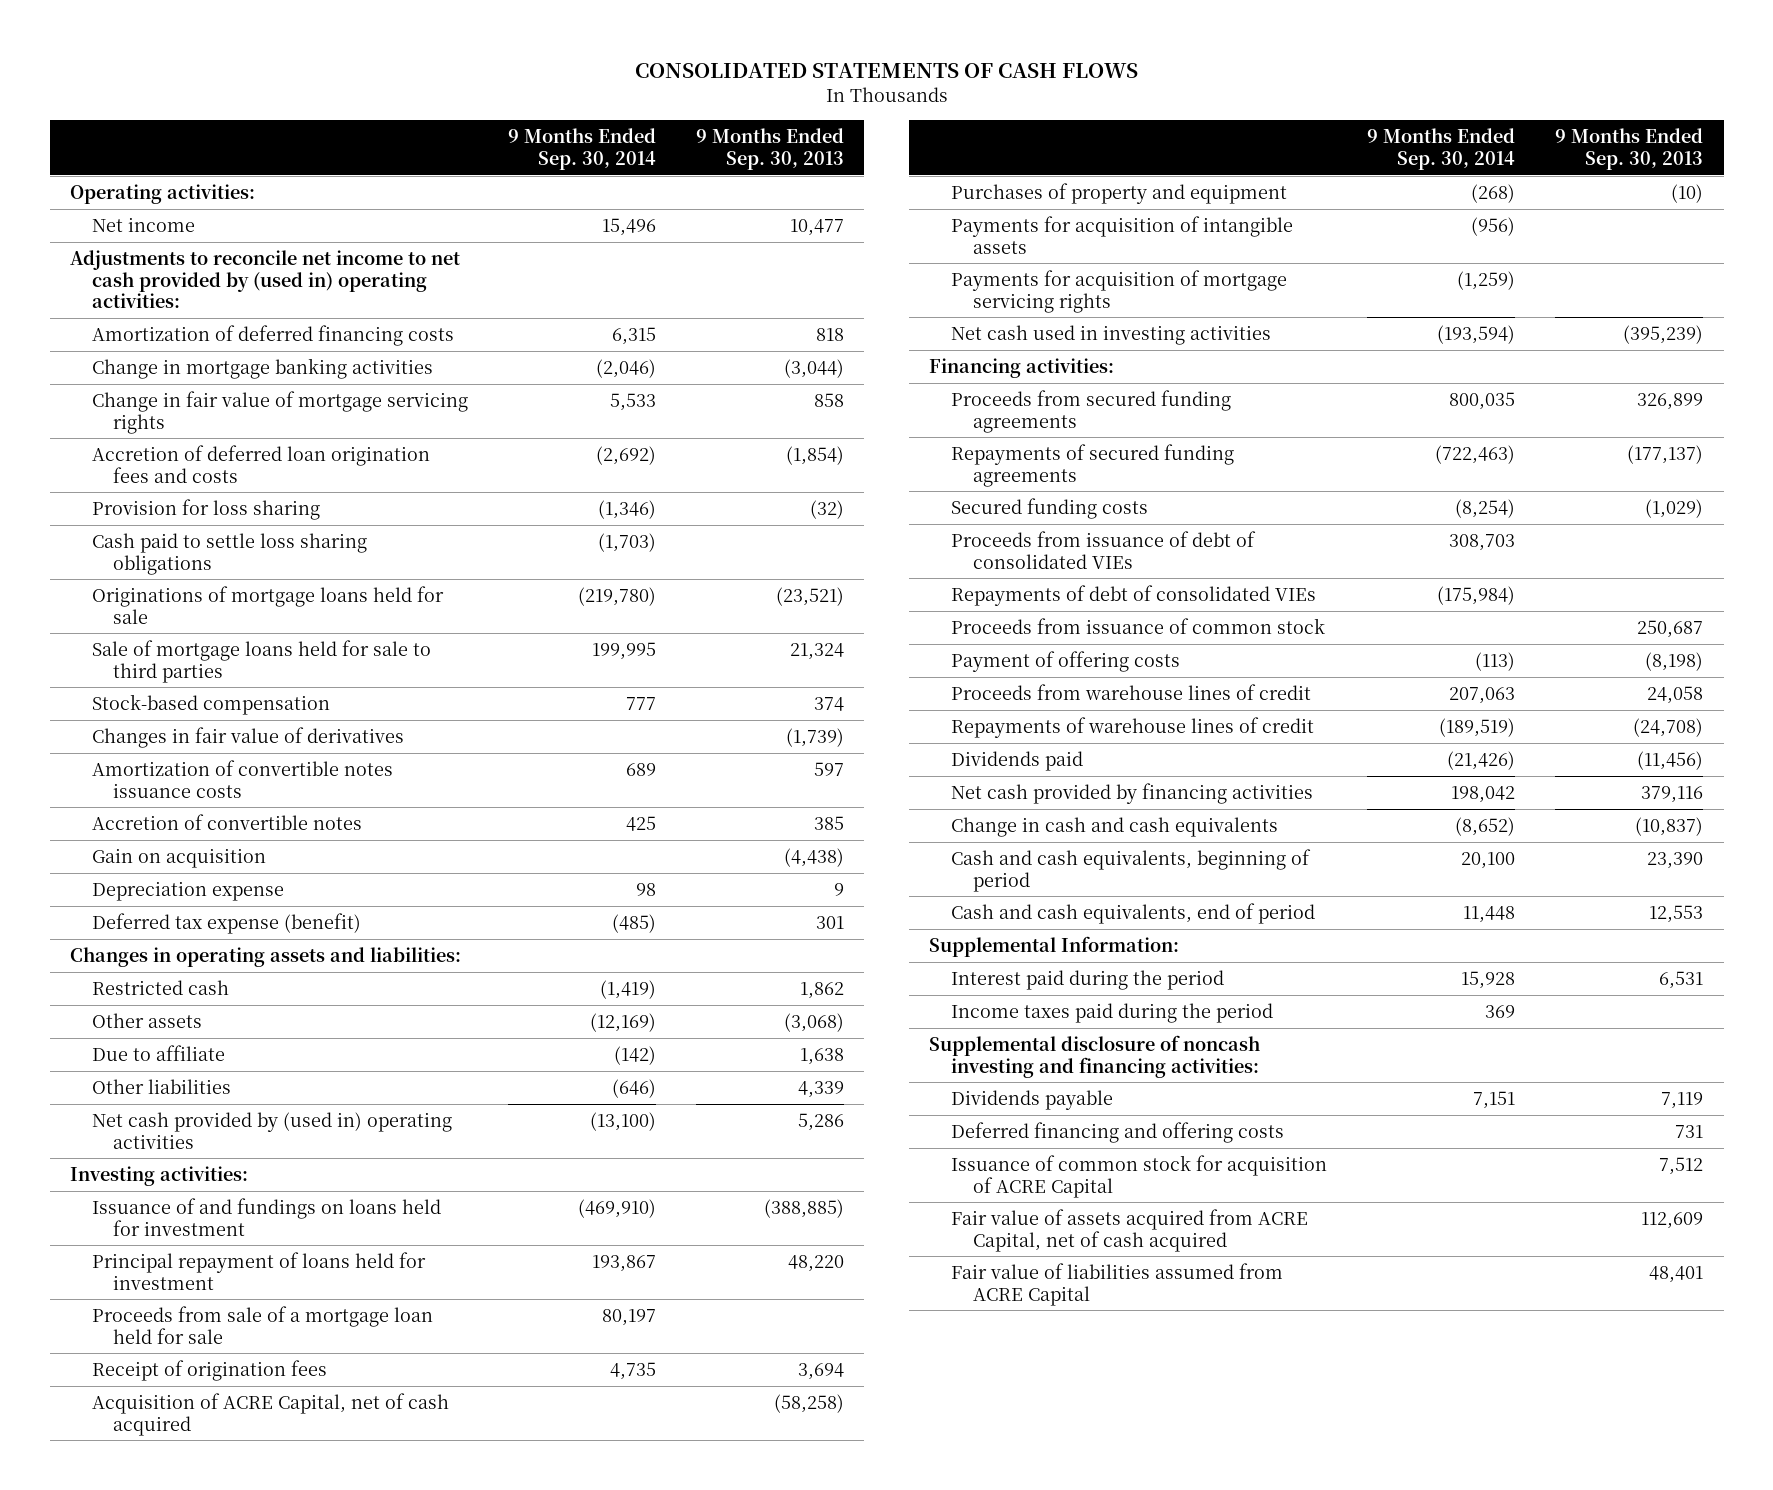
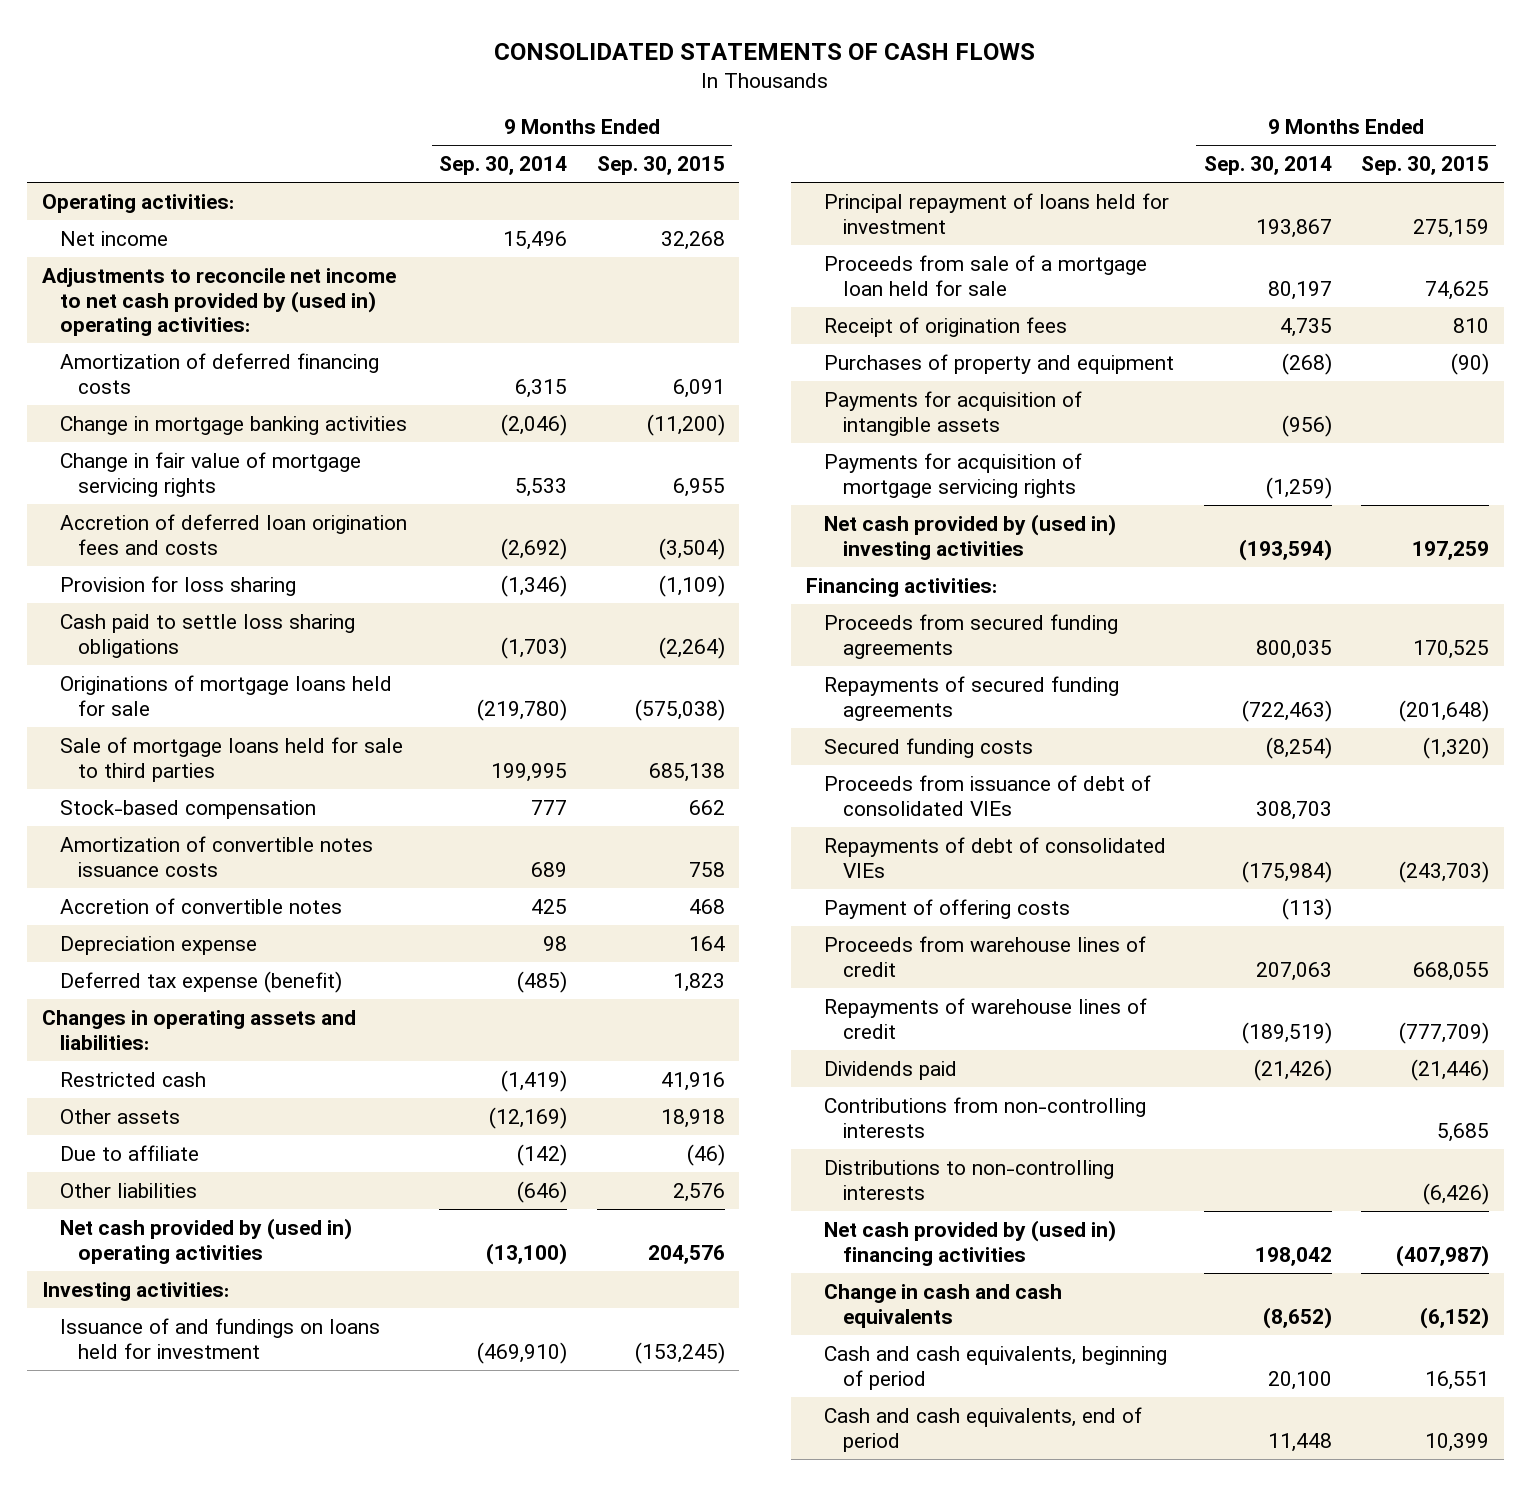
[696,128,845,170] 9 Months Ended Sep. 30, 2013 -> none
none -> [596,156,725,176] Sep. 30, 2015
[91,726,404,748] Changes in fair value of derivatives -> none
[91,847,266,868] Gain on acquisition -> none
[91,1392,449,1436] Acquisition of ACRE Capital, net of cash acquired -> none
[951,324,1272,345] Net cash used in investing activities -> [824,513,1117,560] Net cash provided by (used in) investing activities
[951,617,1326,634] Proceeds from issuance of common stock -> none
none -> [824,1096,1147,1138] Contributions from non-controlling interests
none -> [824,1159,1115,1200] Distributions to non-controlling interests
[951,782,1314,804] Net cash provided by financing activities -> [824,1219,1117,1266] Net cash provided by (used in) financing activities
[929,935,1180,957] Supplemental Information: -> none
[951,969,1225,990] Interest paid during the period -> none
[951,1002,1274,1023] Income taxes paid during the period -> none
[929,1034,1261,1078] Supplemental disclosure of noncash investing and financing activities: -> none
[951,1089,1114,1110] Dividends payable -> none
[951,1121,1285,1143] Deferred financing and offering costs -> none
[951,1154,1328,1198] Issuance of common stock for acquisition of ACRE Capital -> none
[951,1208,1309,1252] Fair value of assets acquired from ACRE Capital, net of cash acquired -> none
[951,1262,1284,1306] Fair value of liabilities assumed from ACRE Capital -> none

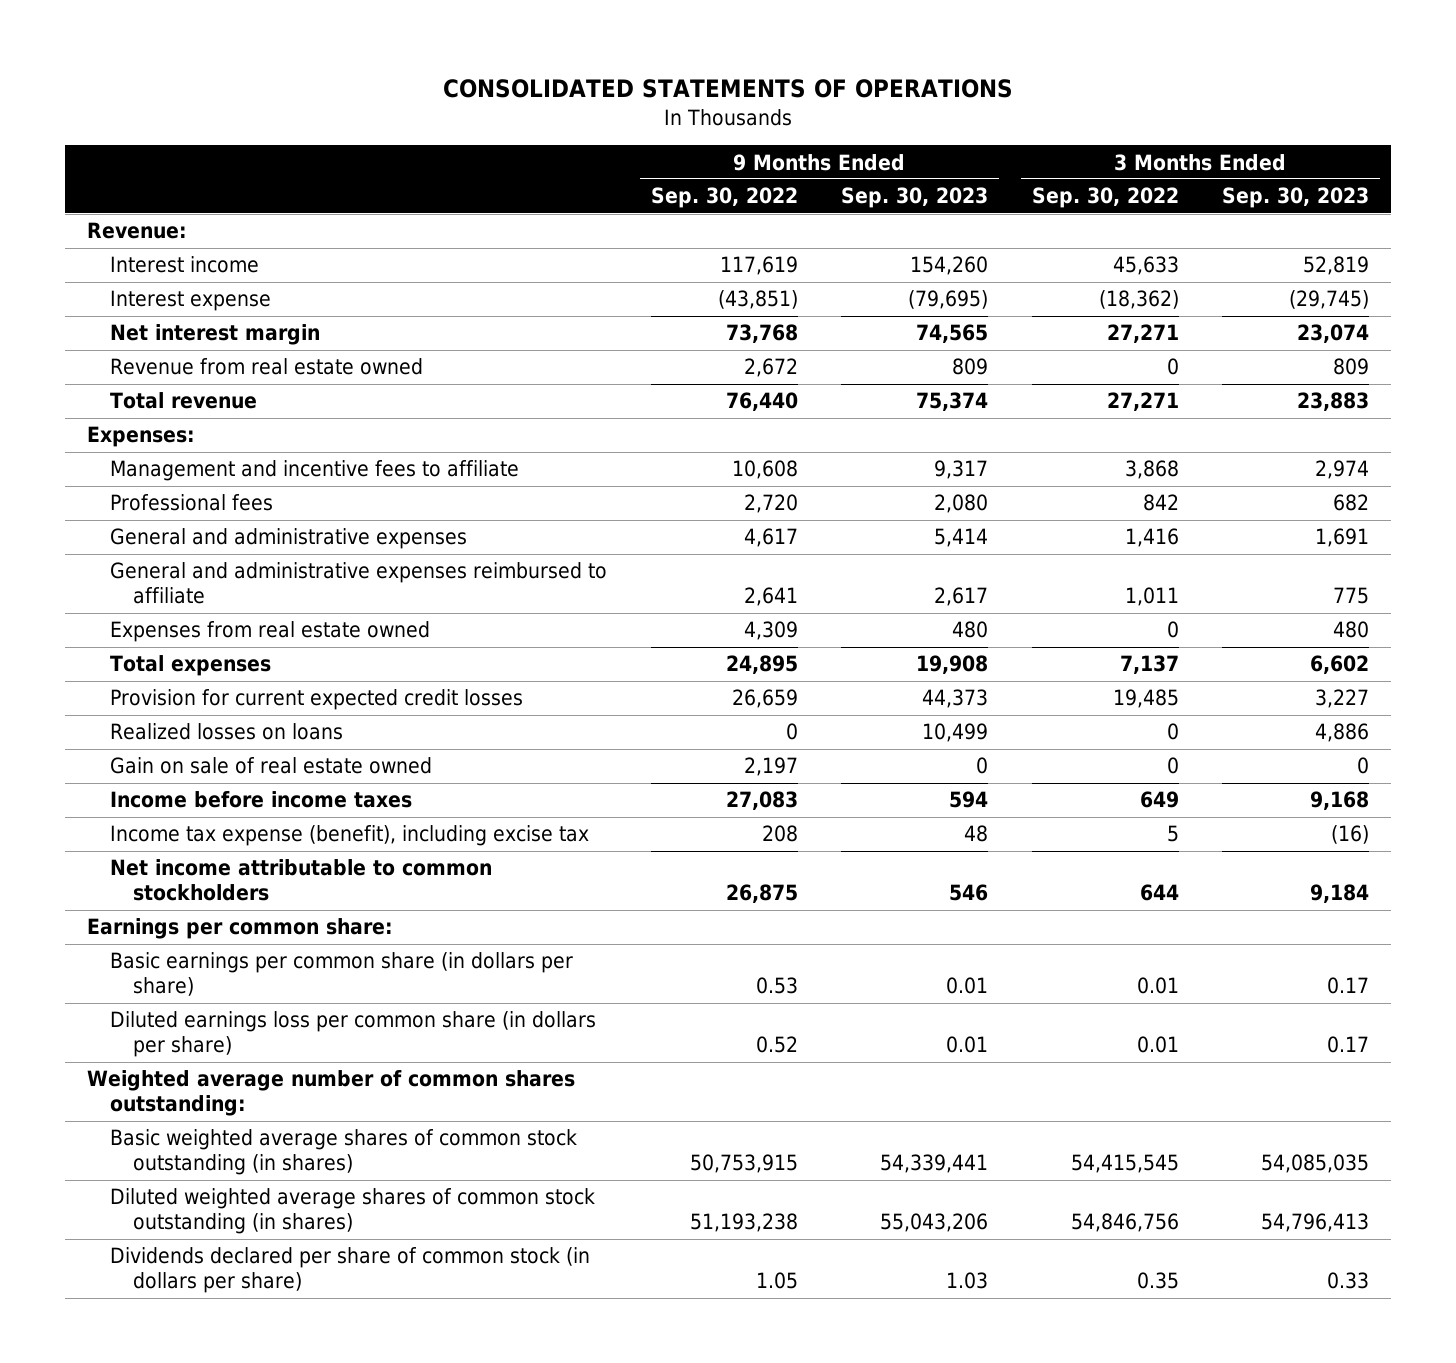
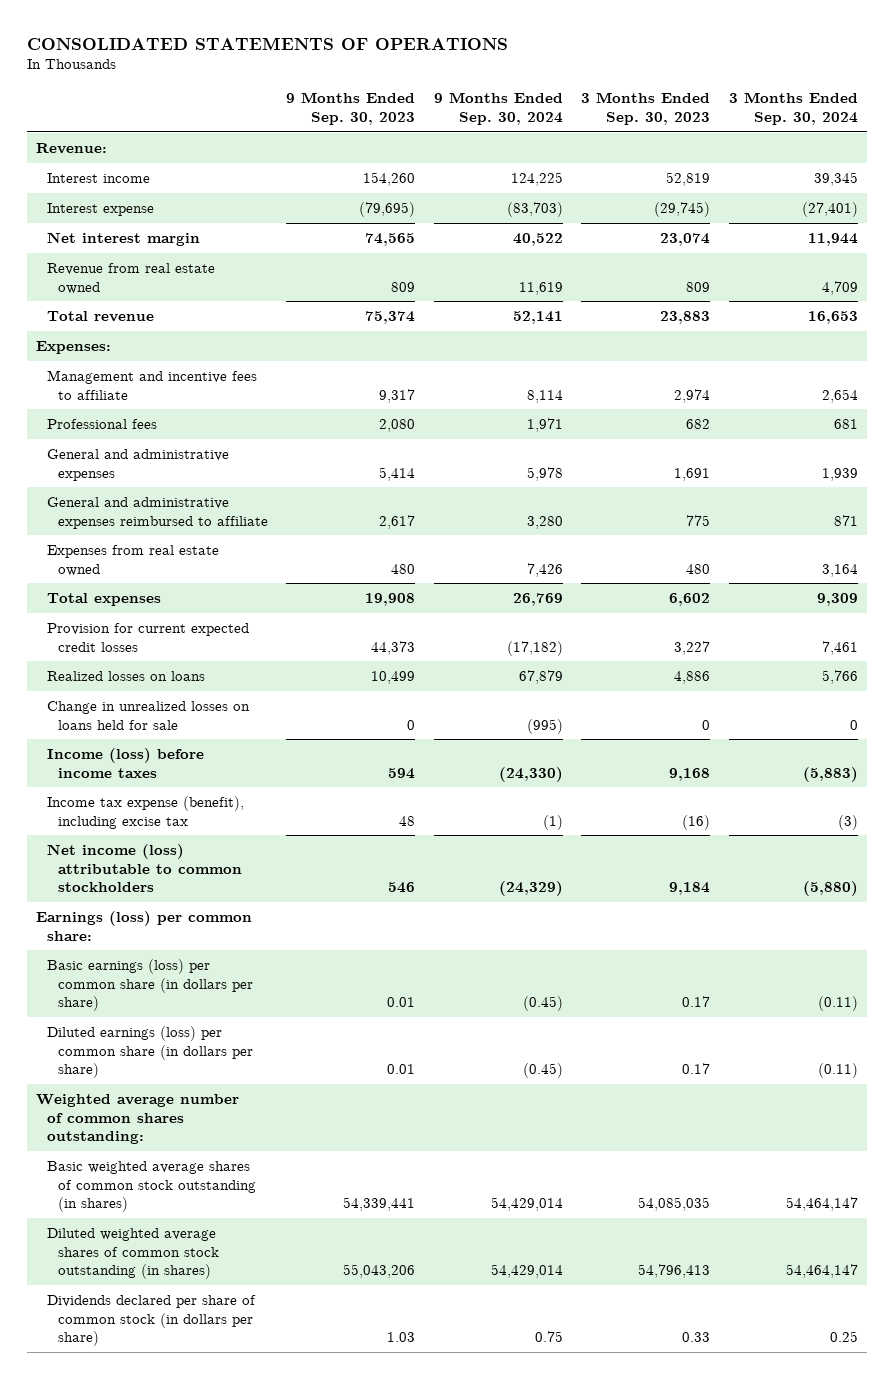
[650,187,798,209] Sep. 30, 2022 -> none
[1031,187,1179,209] Sep. 30, 2022 -> none
none -> [433,92,563,126] 9 Months Ended Sep. 30, 2024
none -> [728,92,858,126] 3 Months Ended Sep. 30, 2024
[110,757,433,775] Gain on sale of real estate owned -> none
none -> [47,700,251,730] Change in unrealized losses on loans held for sale
[110,791,413,809] Income before income taxes -> [47,747,205,778] Income (loss) before income taxes
[110,859,493,902] Net income attributable to common stockholders -> [47,843,242,893] Net income (loss) attributable to common stockholders
[86,918,393,940] Earnings per common share: -> [36,910,253,941] Earnings (loss) per common share:
[110,952,574,997] Basic earnings per common share (in dollars per share) -> [47,958,253,1012] Basic earnings (loss) per common share (in dollars per share)
[110,1011,597,1058] Diluted earnings loss per common share (in dollars per share) -> [47,1025,253,1079] Diluted earnings (loss) per common share (in dollars per share)

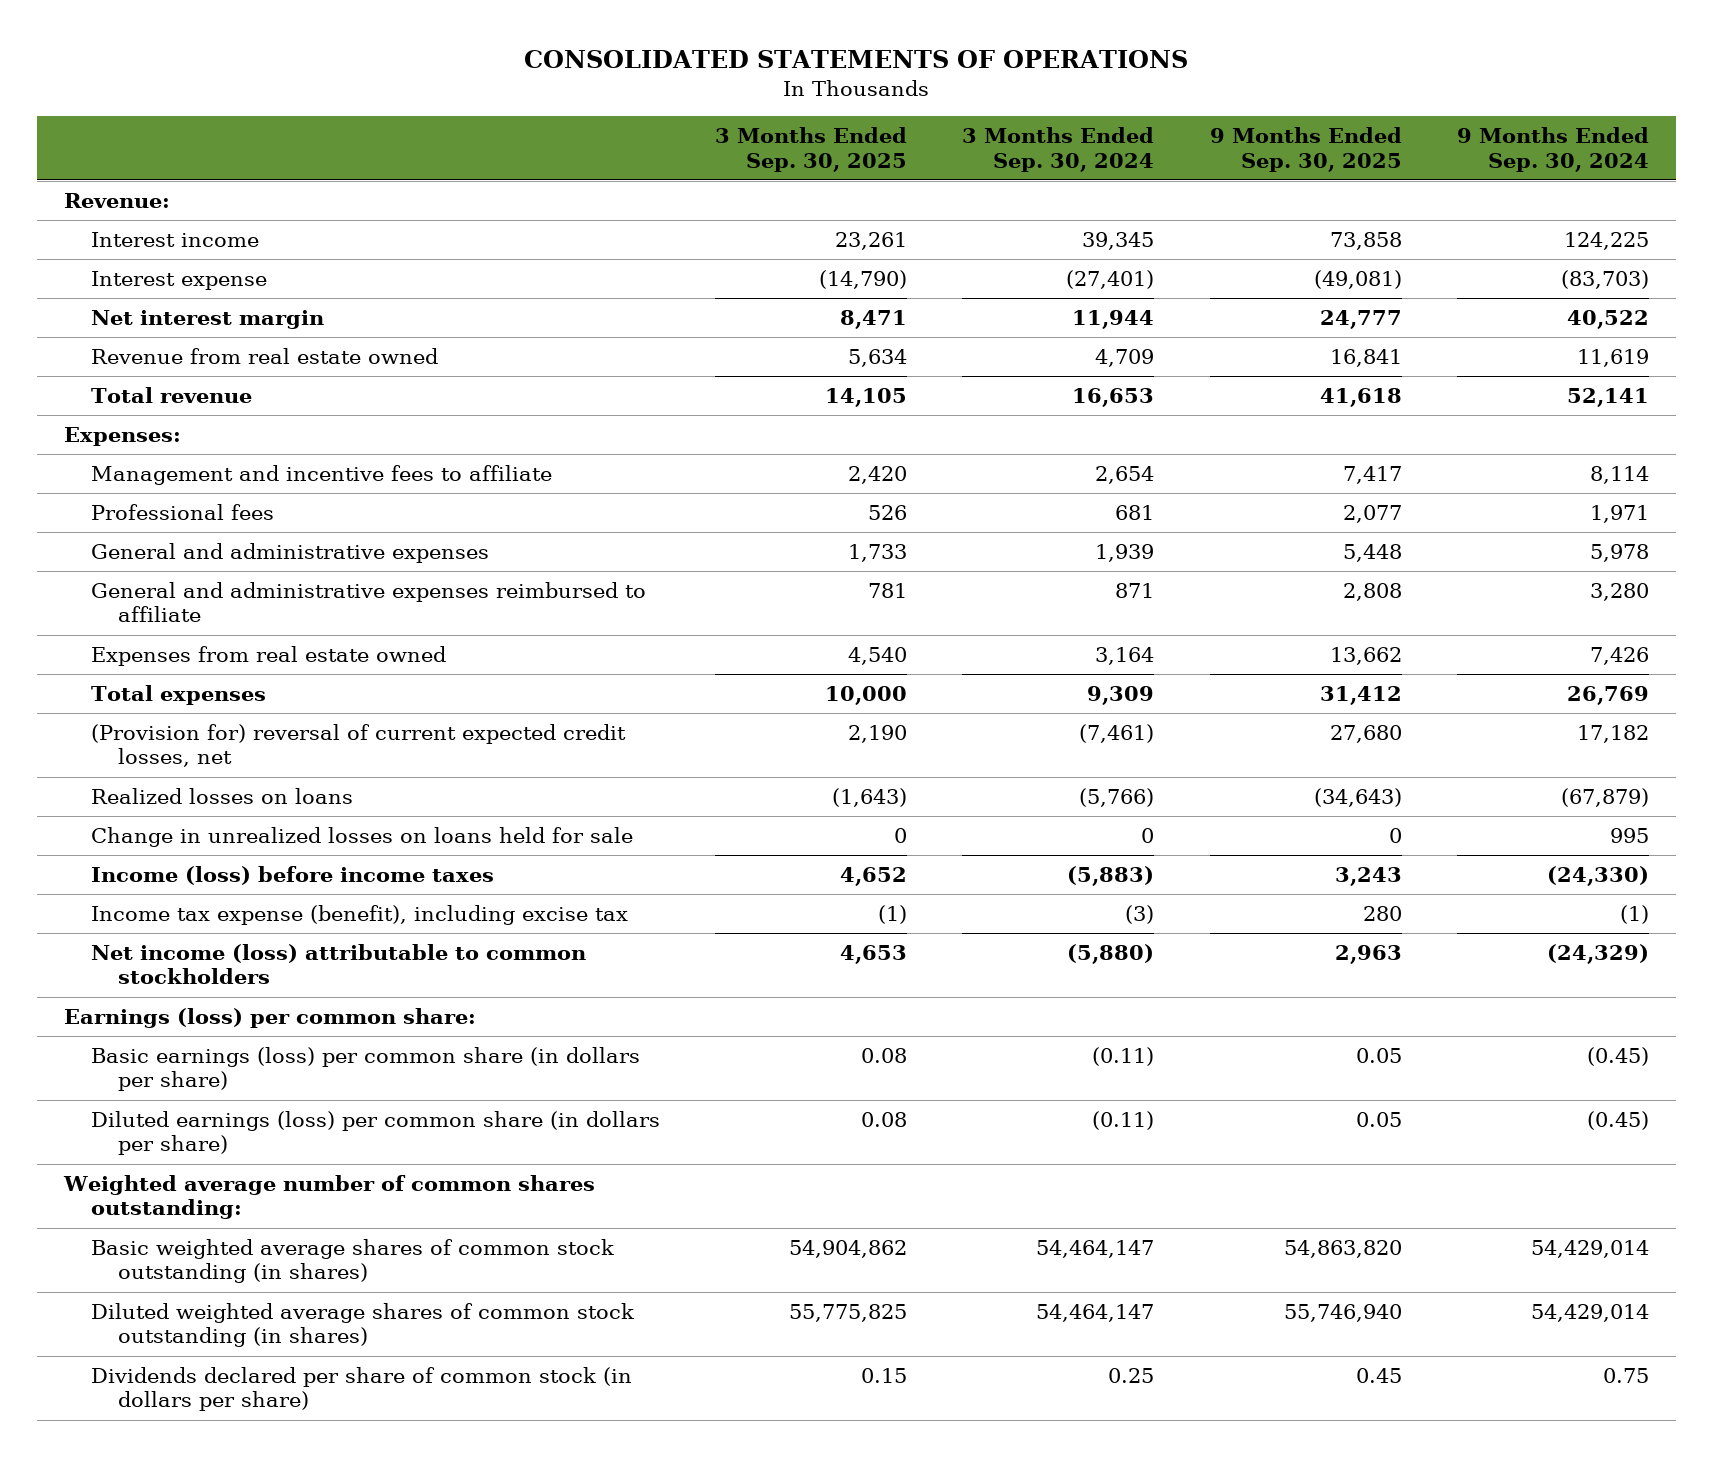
[286,92,416,126] 9 Months Ended Sep. 30, 2023 -> none
[581,92,711,126] 3 Months Ended Sep. 30, 2023 -> none
none -> [715,127,908,172] 3 Months Ended Sep. 30, 2025
none -> [1209,127,1402,172] 9 Months Ended Sep. 30, 2025
[47,622,250,652] Provision for current expected credit losses -> [91,724,627,768] (Provision for) reversal of current expected credit losses, net
[506,640,563,656] (17,182) -> [1576,725,1649,744] 17,182
[821,640,858,655] 7,461 -> [1079,724,1155,744] (7,461)
[518,669,563,684] 67,879 -> [1560,788,1649,808] (67,879)
[821,669,858,684] 5,766 -> [1079,788,1155,808] (5,766)
[526,718,563,734] (995) -> [1609,828,1649,844] 995

